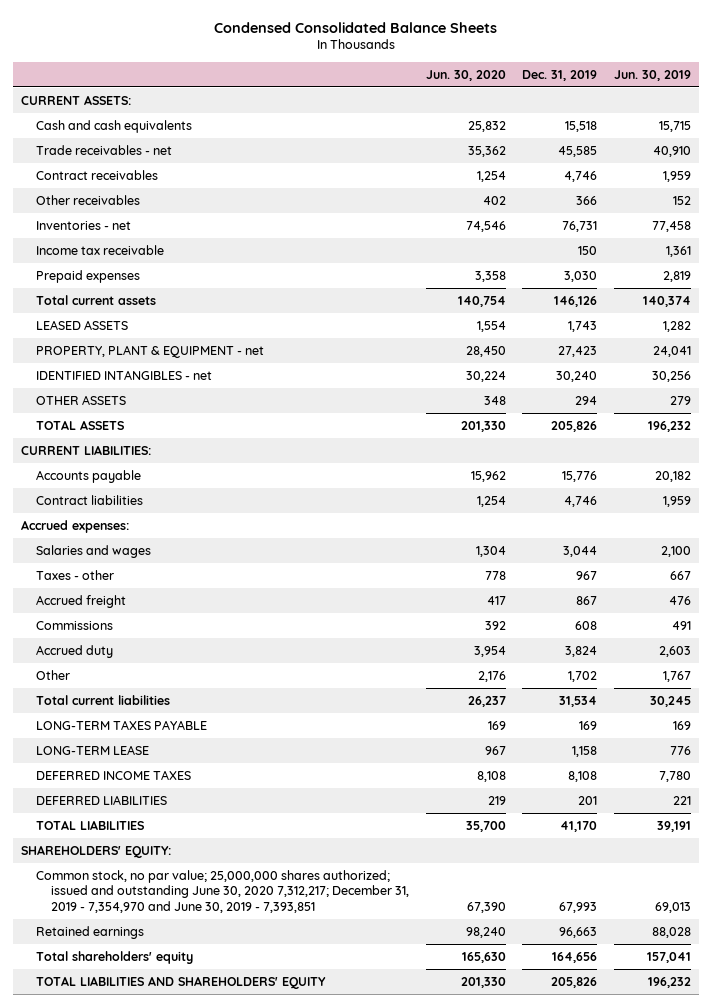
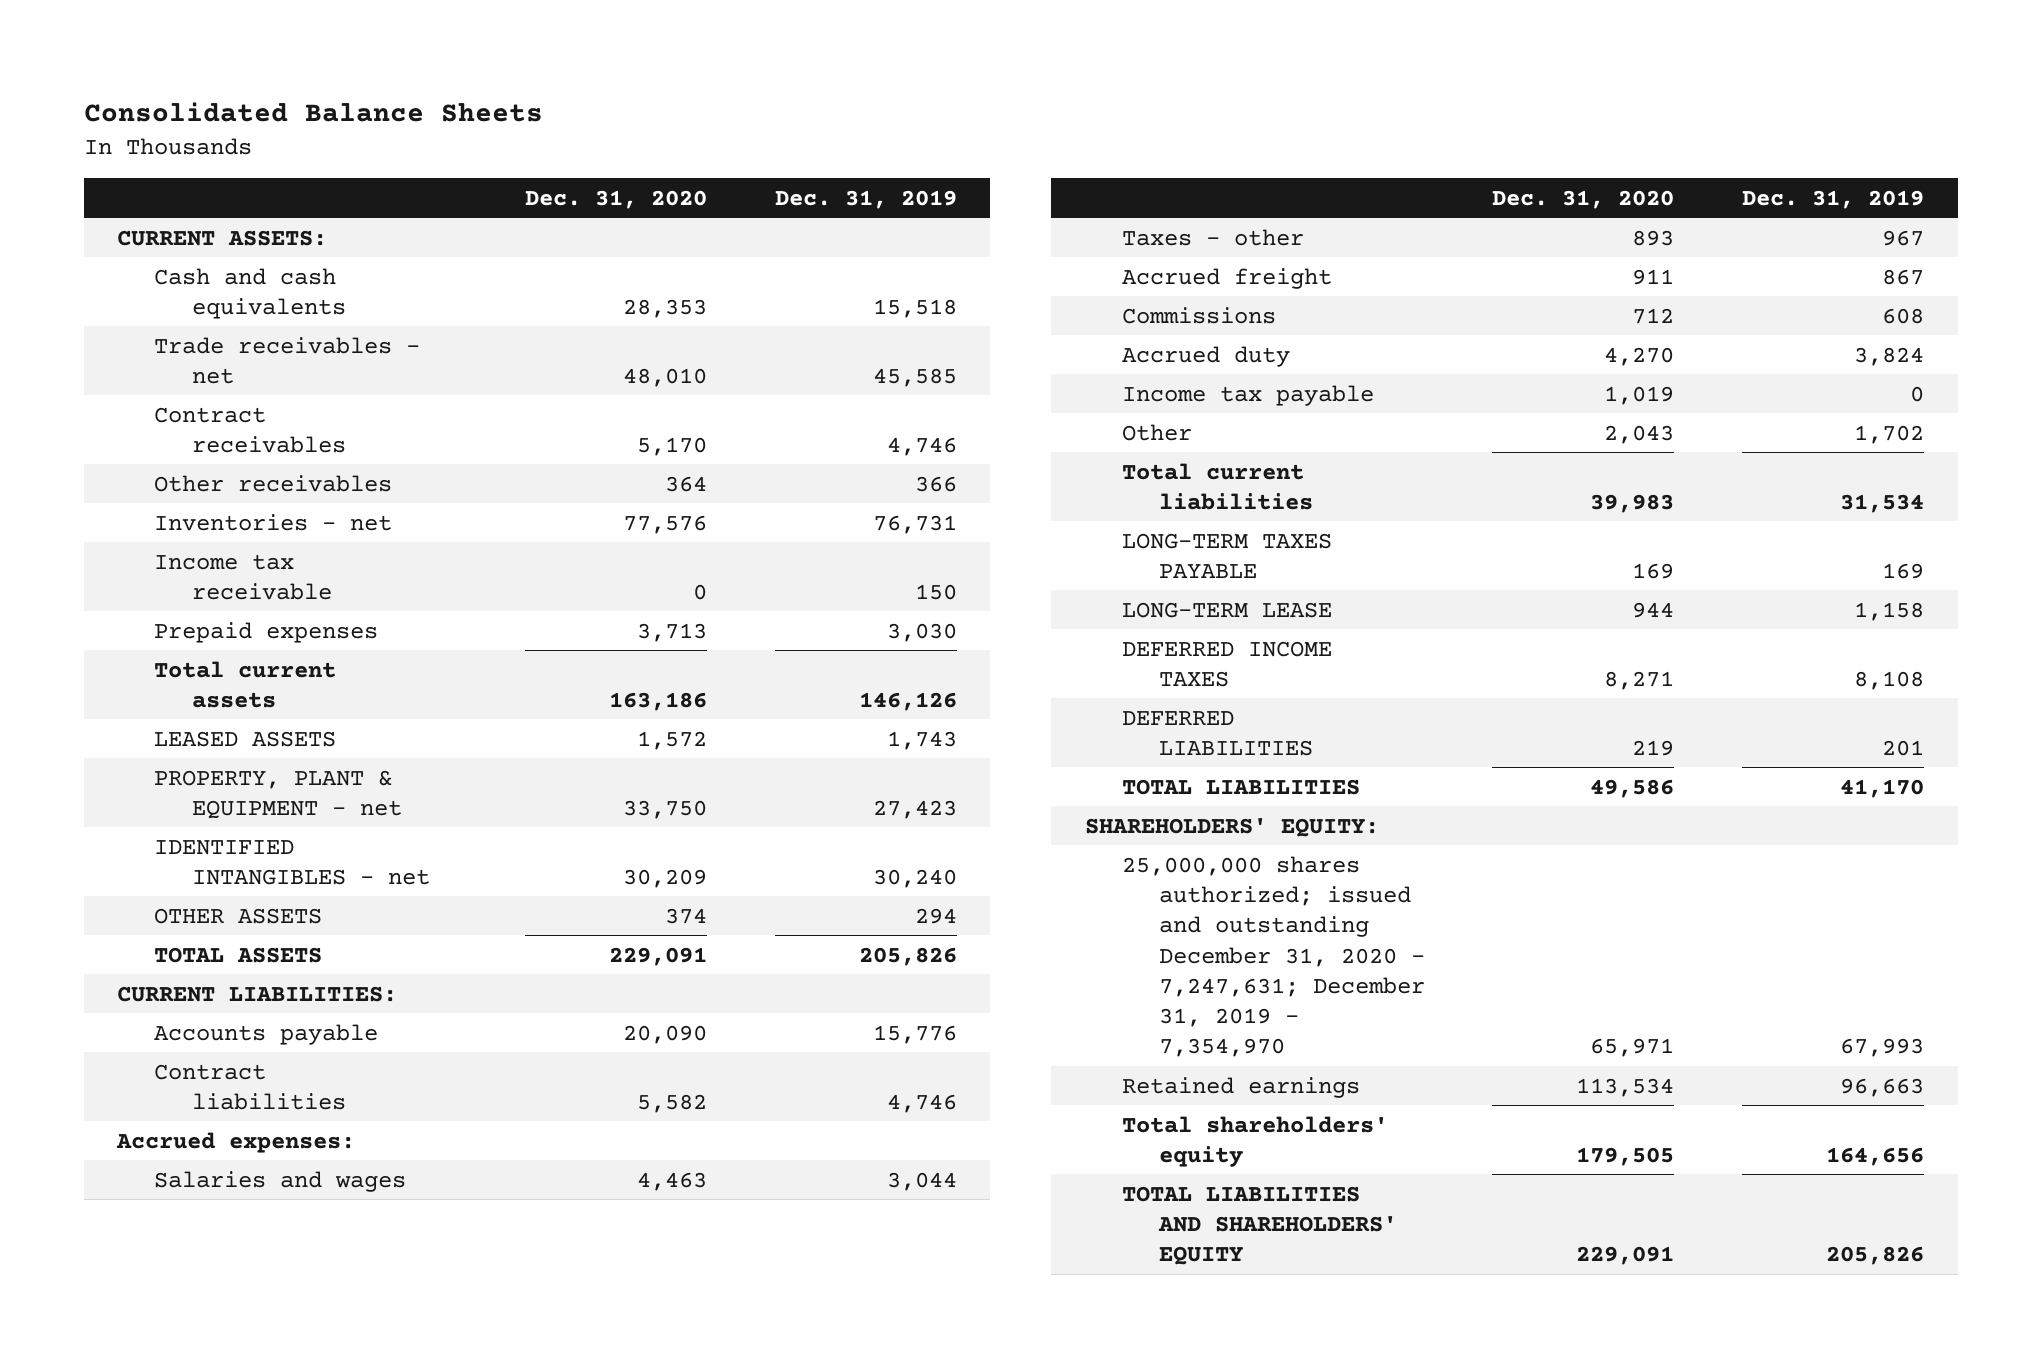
[213,21,497,33] Condensed Consolidated Balance Sheets -> [83,102,543,123] Consolidated Balance Sheets
[425,69,506,81] Jun. 30, 2020 -> none
[613,69,691,81] Jun. 30, 2019 -> none
none -> [525,189,708,209] Dec. 31, 2020
none -> [1121,384,1374,406] Income tax payable
[36,869,410,913] Common stock, no par value; 25,000,000 shares authorized; issued and outstanding June 30, 2020 7,312,217; December 31, 2019 - 7,354,970 and June 30, 2019 - 7,393,851 -> [1121,855,1425,1058] 25,000,000 shares authorized; issued and outstanding December 31, 2020 - 7,247,631; December 31, 2019 - 7,354,970

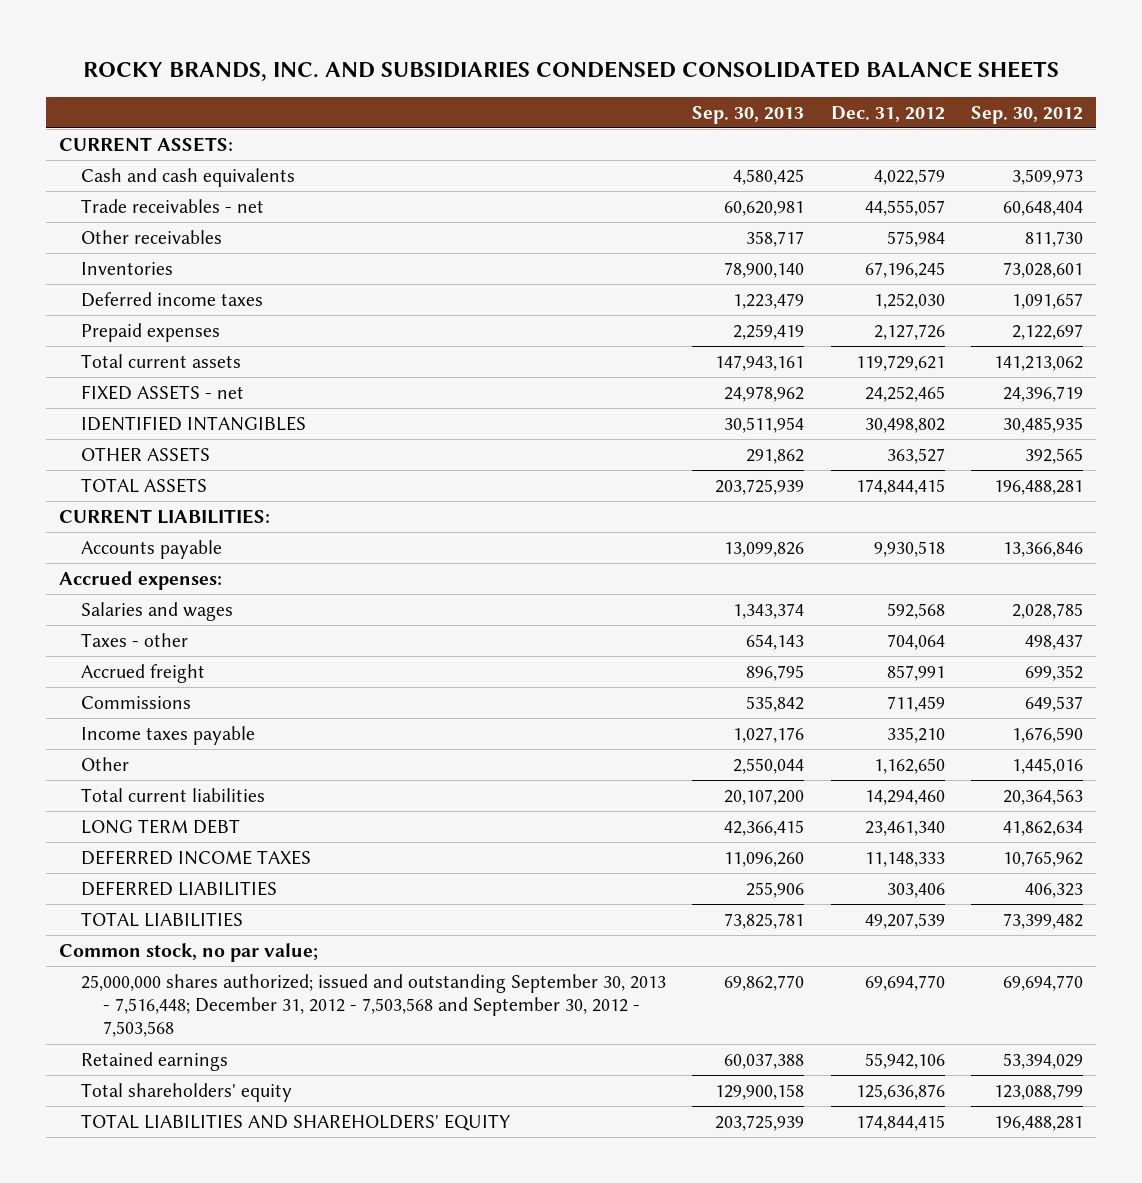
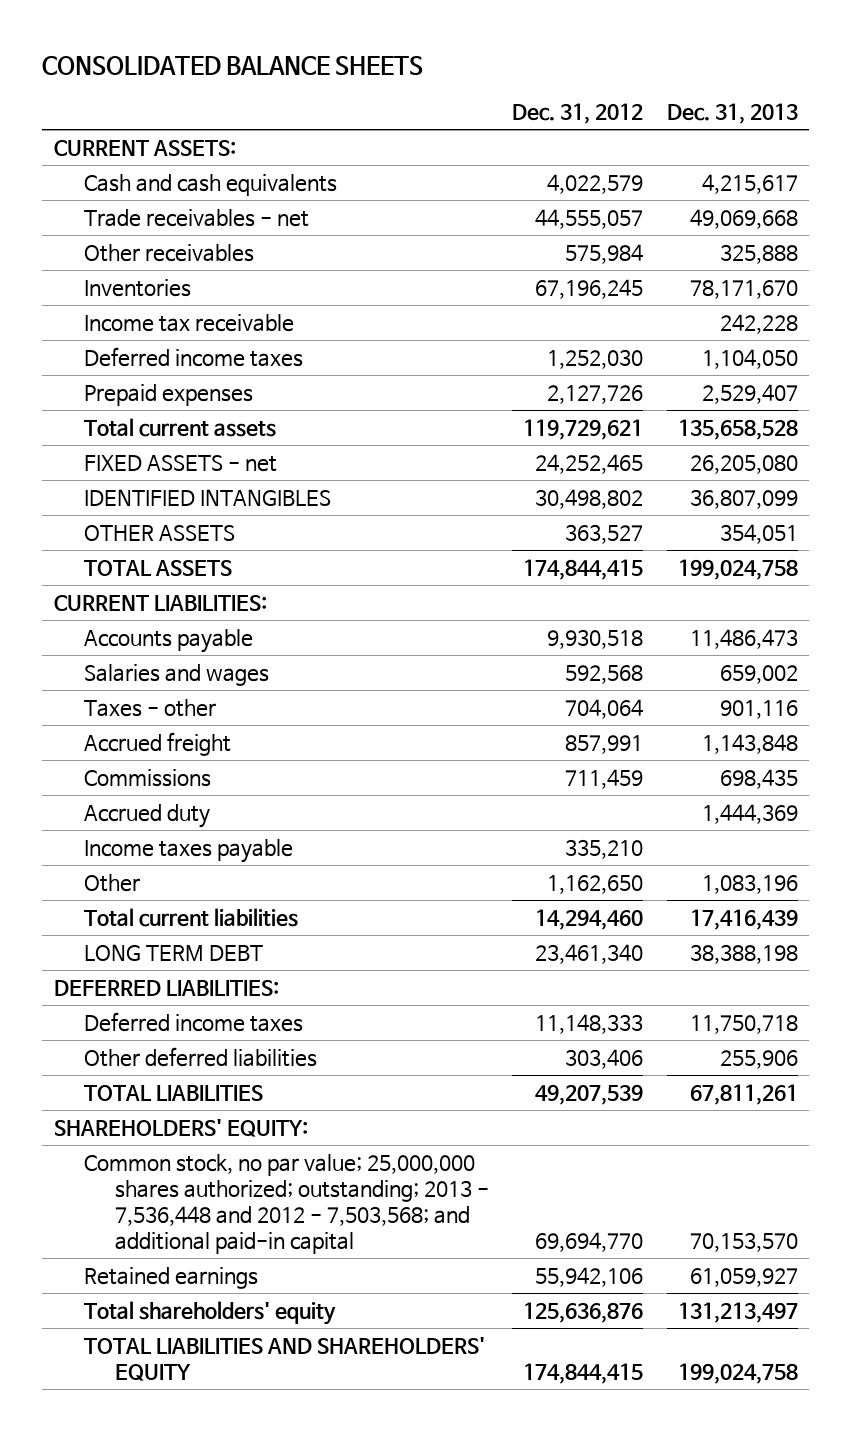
[83,60,1060,81] ROCKY BRANDS, INC. AND SUBSIDIARIES CONDENSED CONSOLIDATED BALANCE SHEETS -> [41,55,423,75] CONSOLIDATED BALANCE SHEETS
[692,105,805,124] Sep. 30, 2013 -> none
[970,105,1083,124] Sep. 30, 2012 -> none
none -> [666,103,798,125] Dec. 31, 2013
none -> [84,313,295,332] Income tax receivable
[59,571,223,591] Accrued expenses: -> none
none -> [84,803,211,828] Accrued duty
none -> [53,979,279,996] DEFERRED LIABILITIES:
[81,850,312,866] DEFERRED INCOME TAXES -> [84,1011,304,1032] Deferred income taxes
[81,881,278,897] DEFERRED LIABILITIES -> [84,1046,318,1067] Other deferred liabilities
[59,943,319,963] Common stock, no par value; -> none
none -> [53,1118,308,1137] SHAREHOLDERS' EQUITY:
[81,974,667,1038] 25,000,000 shares authorized; issued and outstanding September 30, 2013 - 7,516,448; December 31, 2012 - 7,503,568 and September 30, 2012 - 7,503,568 -> [84,1153,490,1254] Common stock, no par value; 25,000,000 shares authorized; outstanding; 2013 - 7,536,448 and 2012 - 7,503,568; and additional paid-in capital

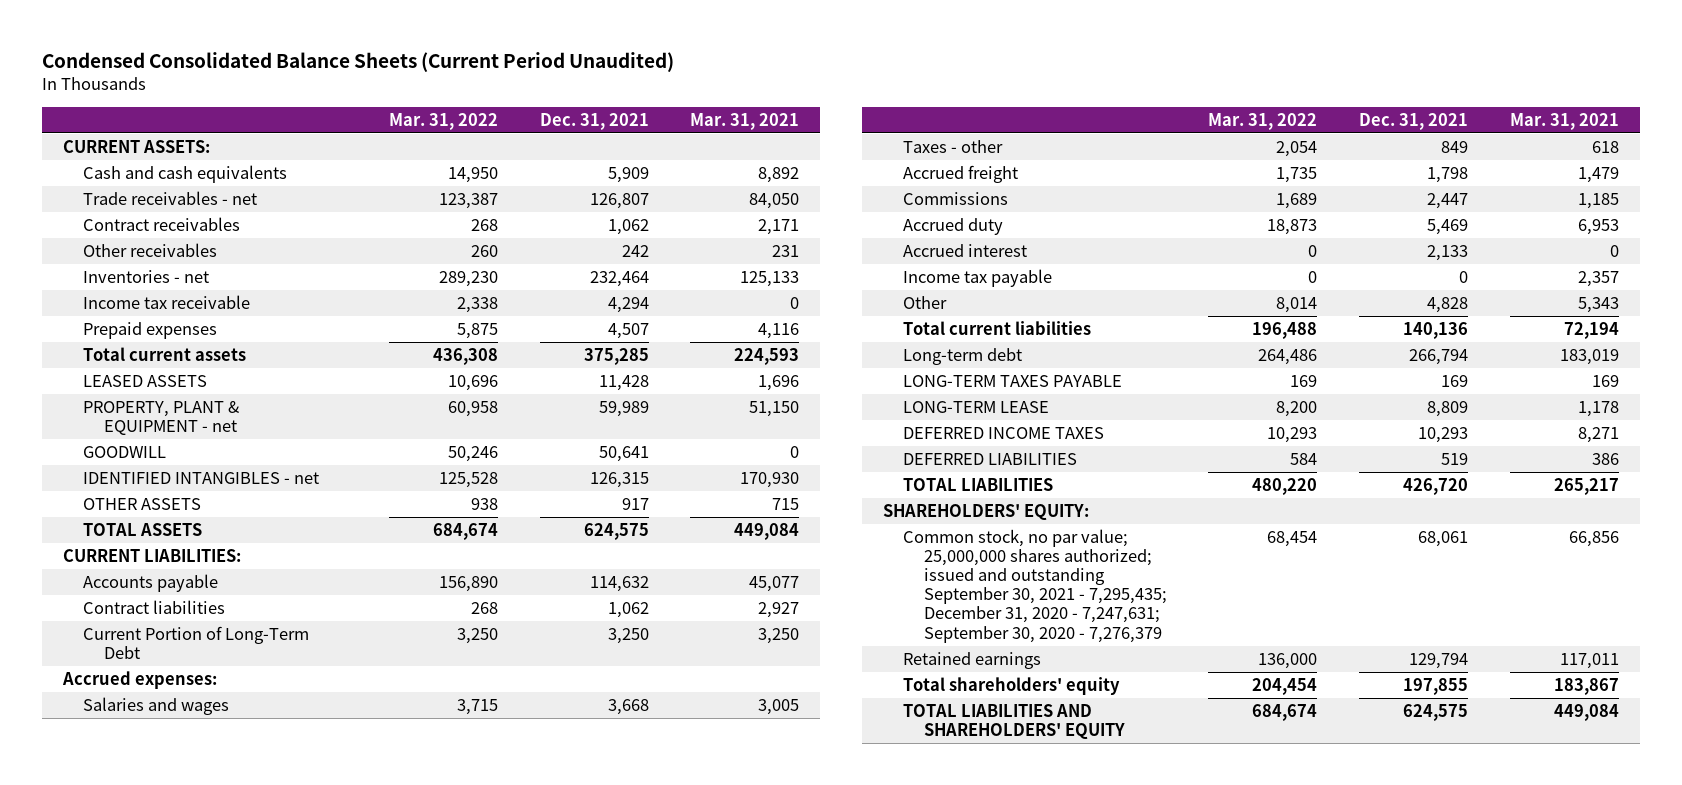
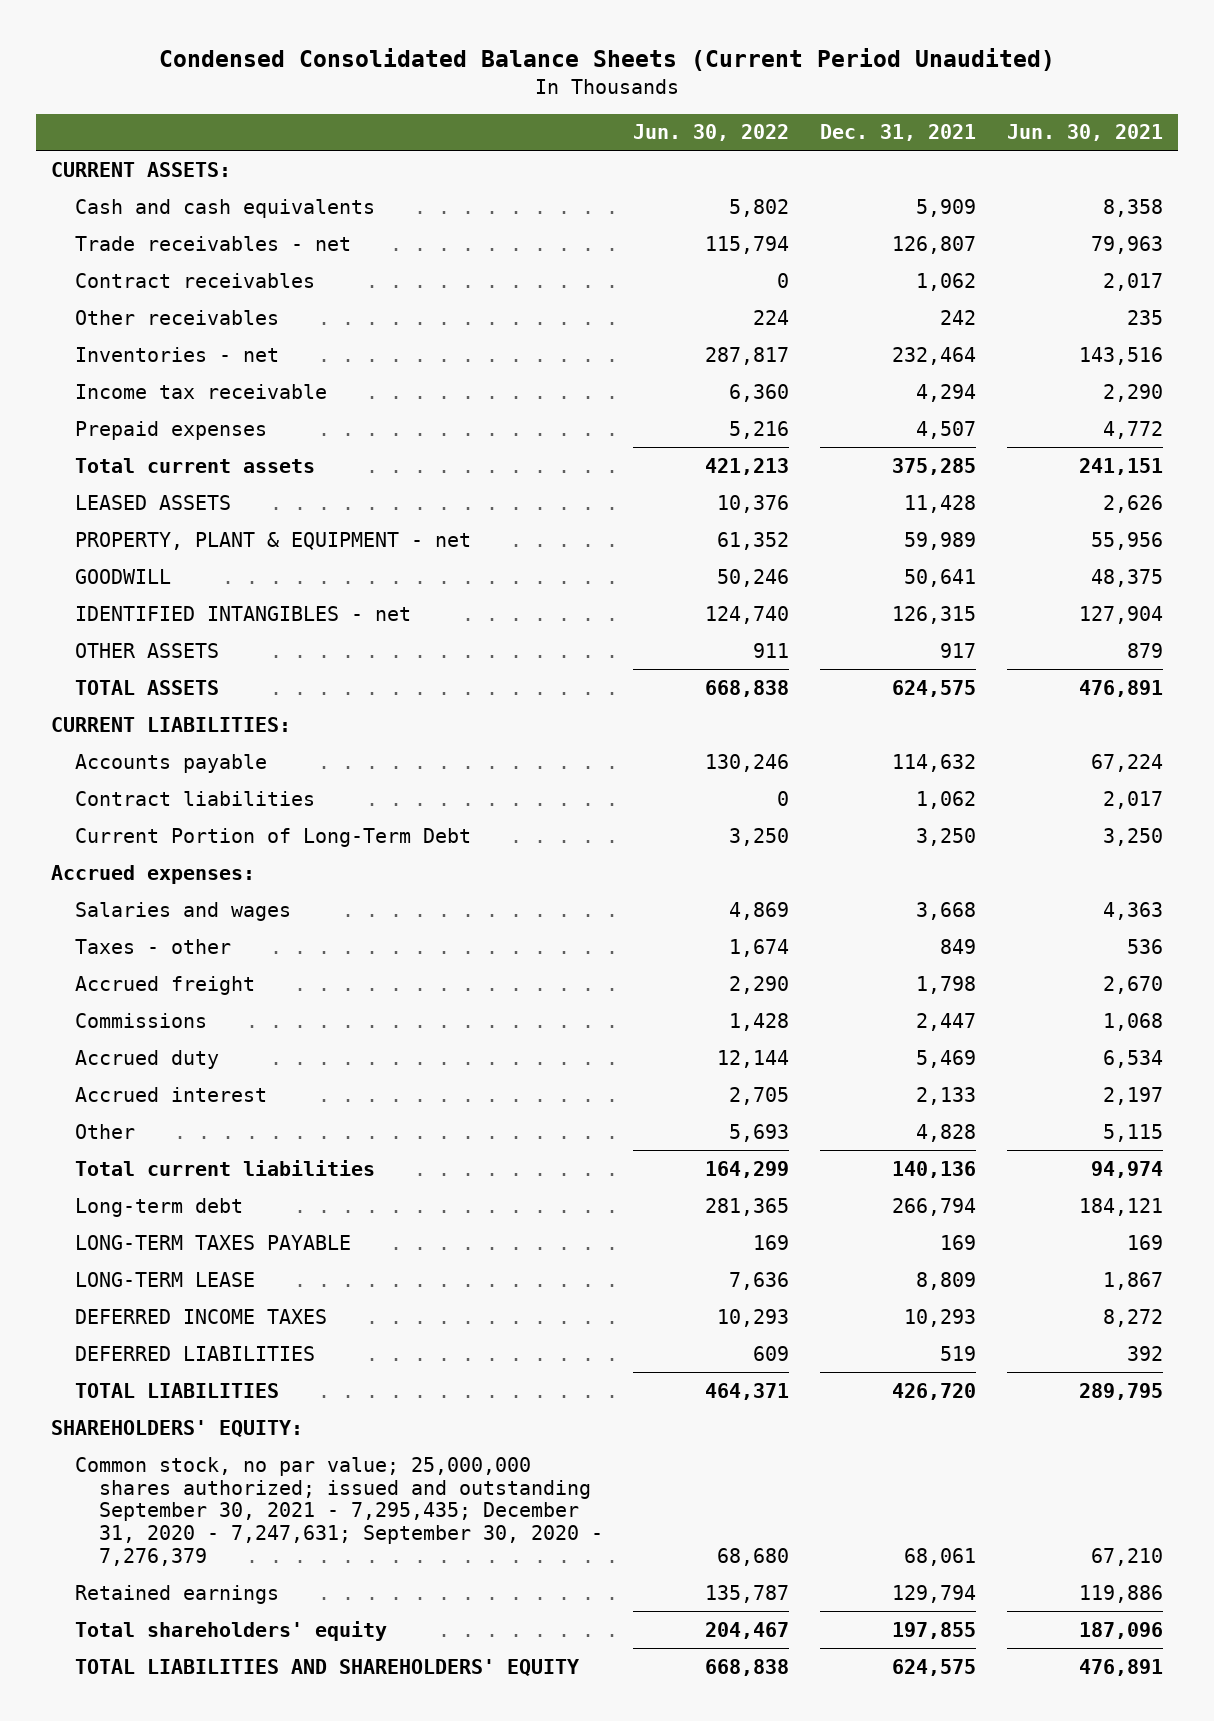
[388,112,498,130] Mar. 31, 2022 -> none
[690,112,800,130] Mar. 31, 2021 -> none
none -> [633,124,790,142] Jun. 30, 2022
none -> [1006,124,1163,142] Jun. 30, 2021
[903,269,1053,288] Income tax payable -> none

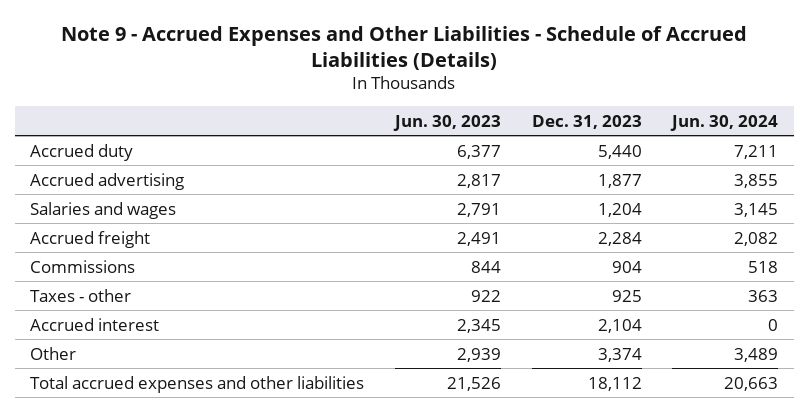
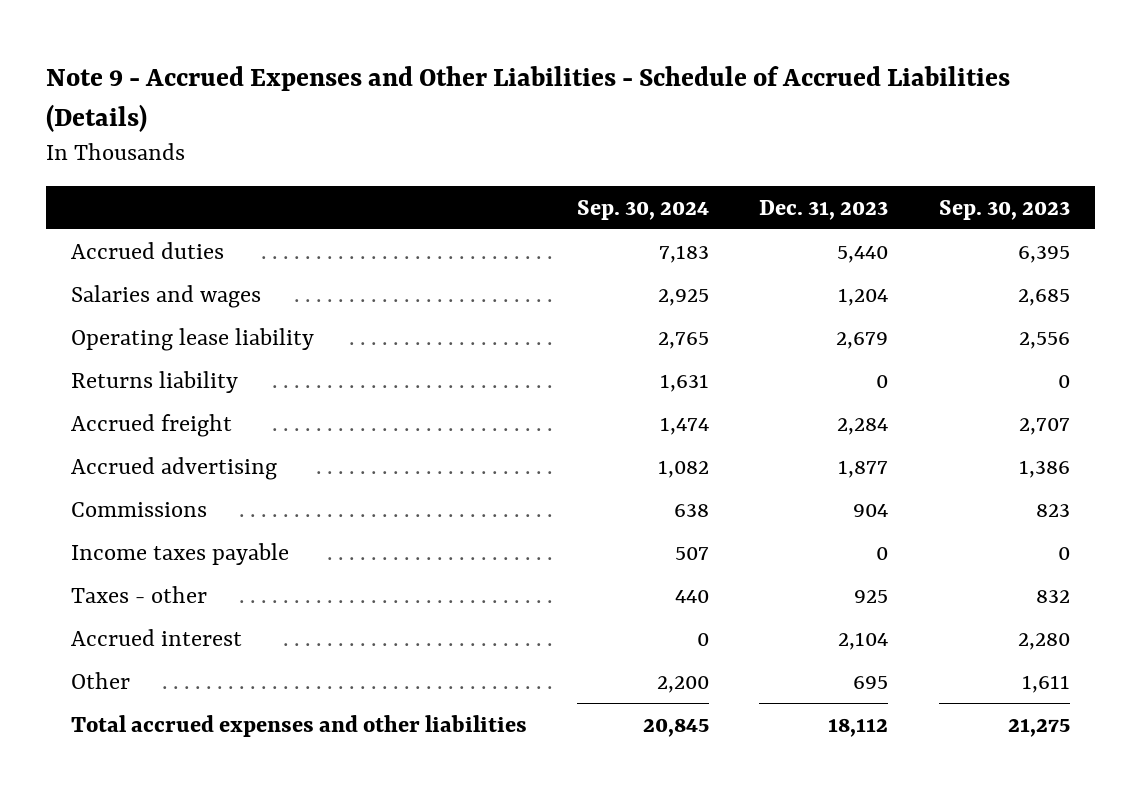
[392,114,501,131] Jun. 30, 2023 -> none
[670,114,779,131] Jun. 30, 2024 -> none
none -> [577,199,710,220] Sep. 30, 2024
none -> [938,199,1070,220] Sep. 30, 2023
[29,143,133,161] Accrued duty -> [70,241,224,259] Accrued duties
none -> [70,327,314,351] Operating lease liability
none -> [70,370,238,393] Returns liability
[29,172,184,190] Accrued advertising -> [70,456,277,480] Accrued advertising
none -> [70,542,289,565] Income taxes payable
[597,347,642,362] 3,374 -> [853,675,889,689] 695

